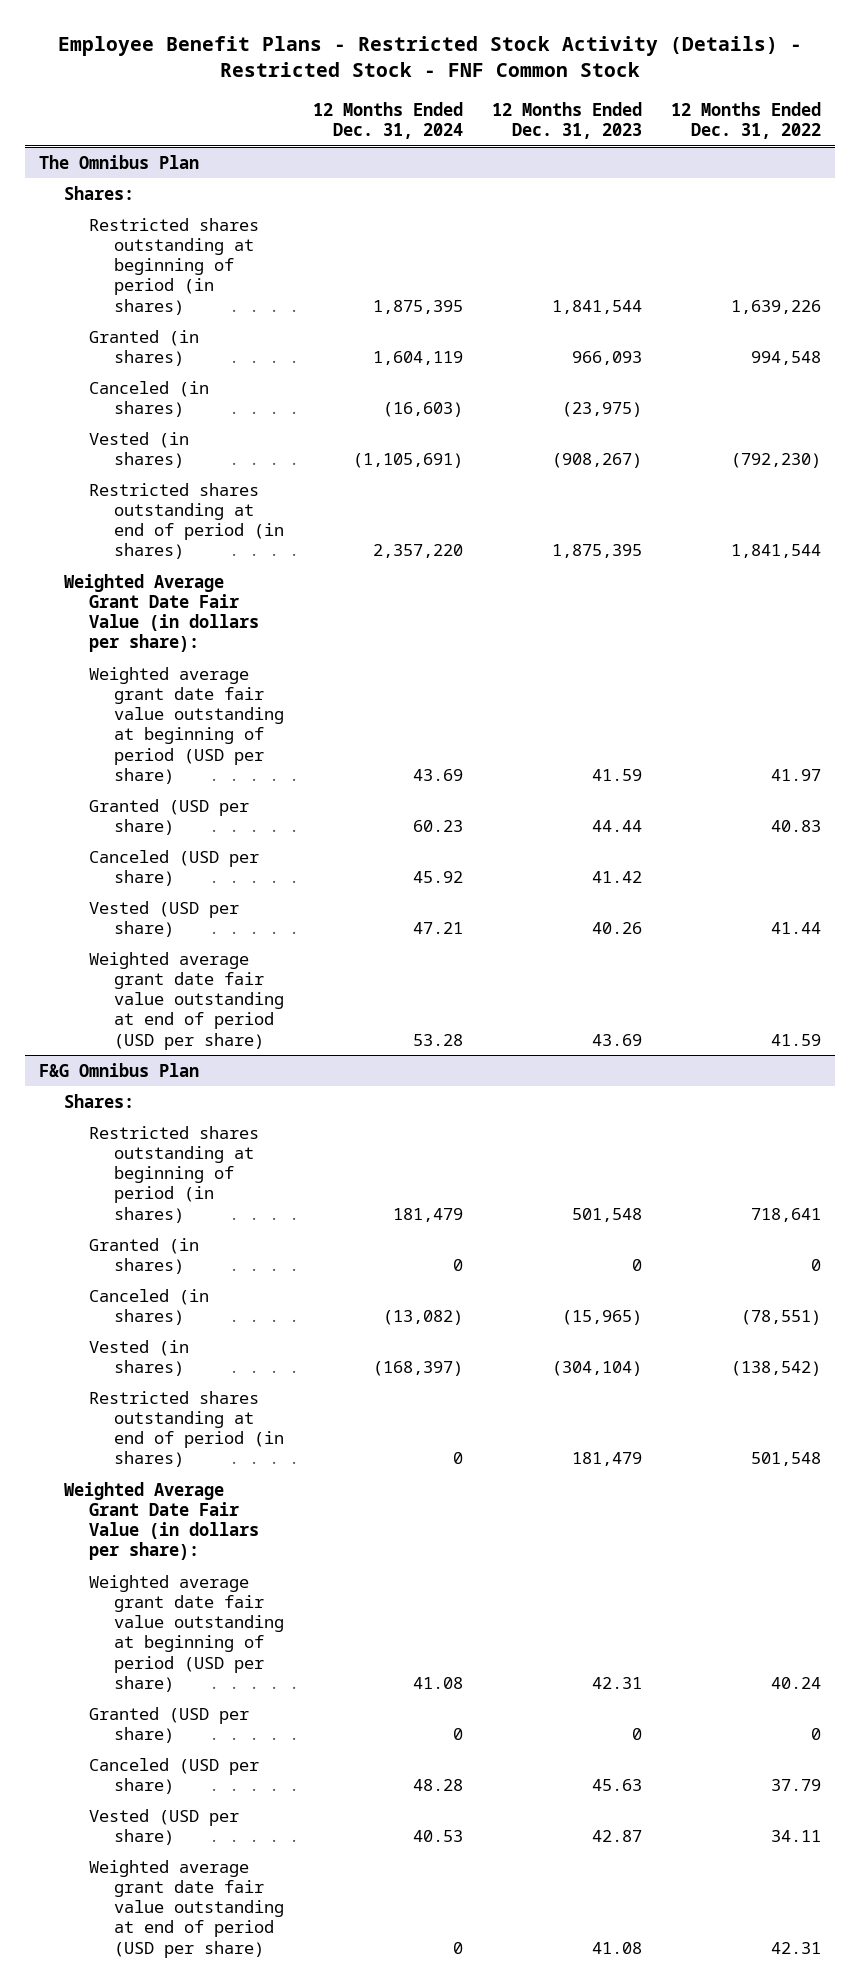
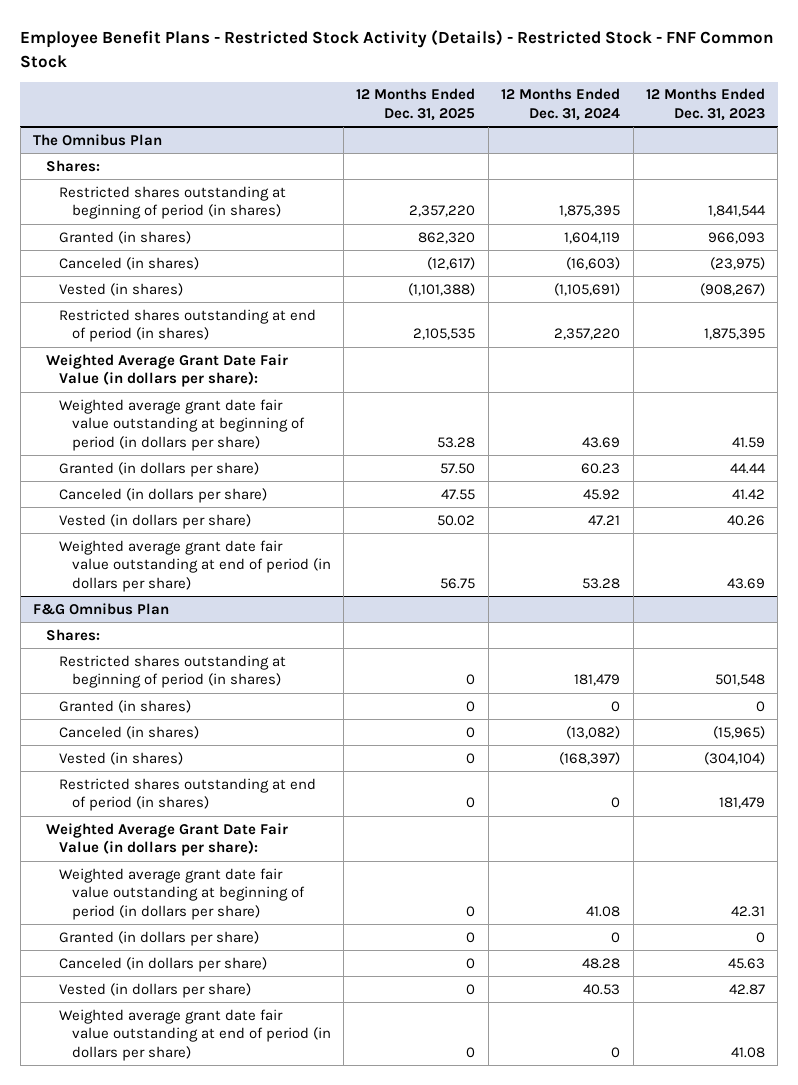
[670,101,821,140] 12 Months Ended Dec. 31, 2022 -> none
none -> [356,88,476,121] 12 Months Ended Dec. 31, 2025
[89,666,285,784] Weighted average grant date fair value outstanding at beginning of period (USD per share) -> [58,398,305,451] Weighted average grant date fair value outstanding at beginning of period (in dollars per share)
[89,798,250,835] Granted (USD per share) -> [58,461,259,477] Granted (in dollars per share)
[89,849,260,886] Canceled (USD per share) -> [58,487,267,503] Canceled (in dollars per share)
[89,900,240,937] Vested (USD per share) -> [58,513,251,529] Vested (in dollars per share)
[89,951,285,1050] Weighted average grant date fair value outstanding at end of period (USD per share) -> [58,539,331,592] Weighted average grant date fair value outstanding at end of period (in dollars per share)
[89,1574,285,1692] Weighted average grant date fair value outstanding at beginning of period (USD per share) -> [58,867,305,920] Weighted average grant date fair value outstanding at beginning of period (in dollars per share)
[89,1706,250,1743] Granted (USD per share) -> [58,930,259,946] Granted (in dollars per share)
[89,1757,260,1794] Canceled (USD per share) -> [58,956,267,972] Canceled (in dollars per share)
[89,1808,240,1845] Vested (USD per share) -> [58,982,251,998] Vested (in dollars per share)
[89,1859,285,1958] Weighted average grant date fair value outstanding at end of period (USD per share) -> [58,1008,331,1061] Weighted average grant date fair value outstanding at end of period (in dollars per share)

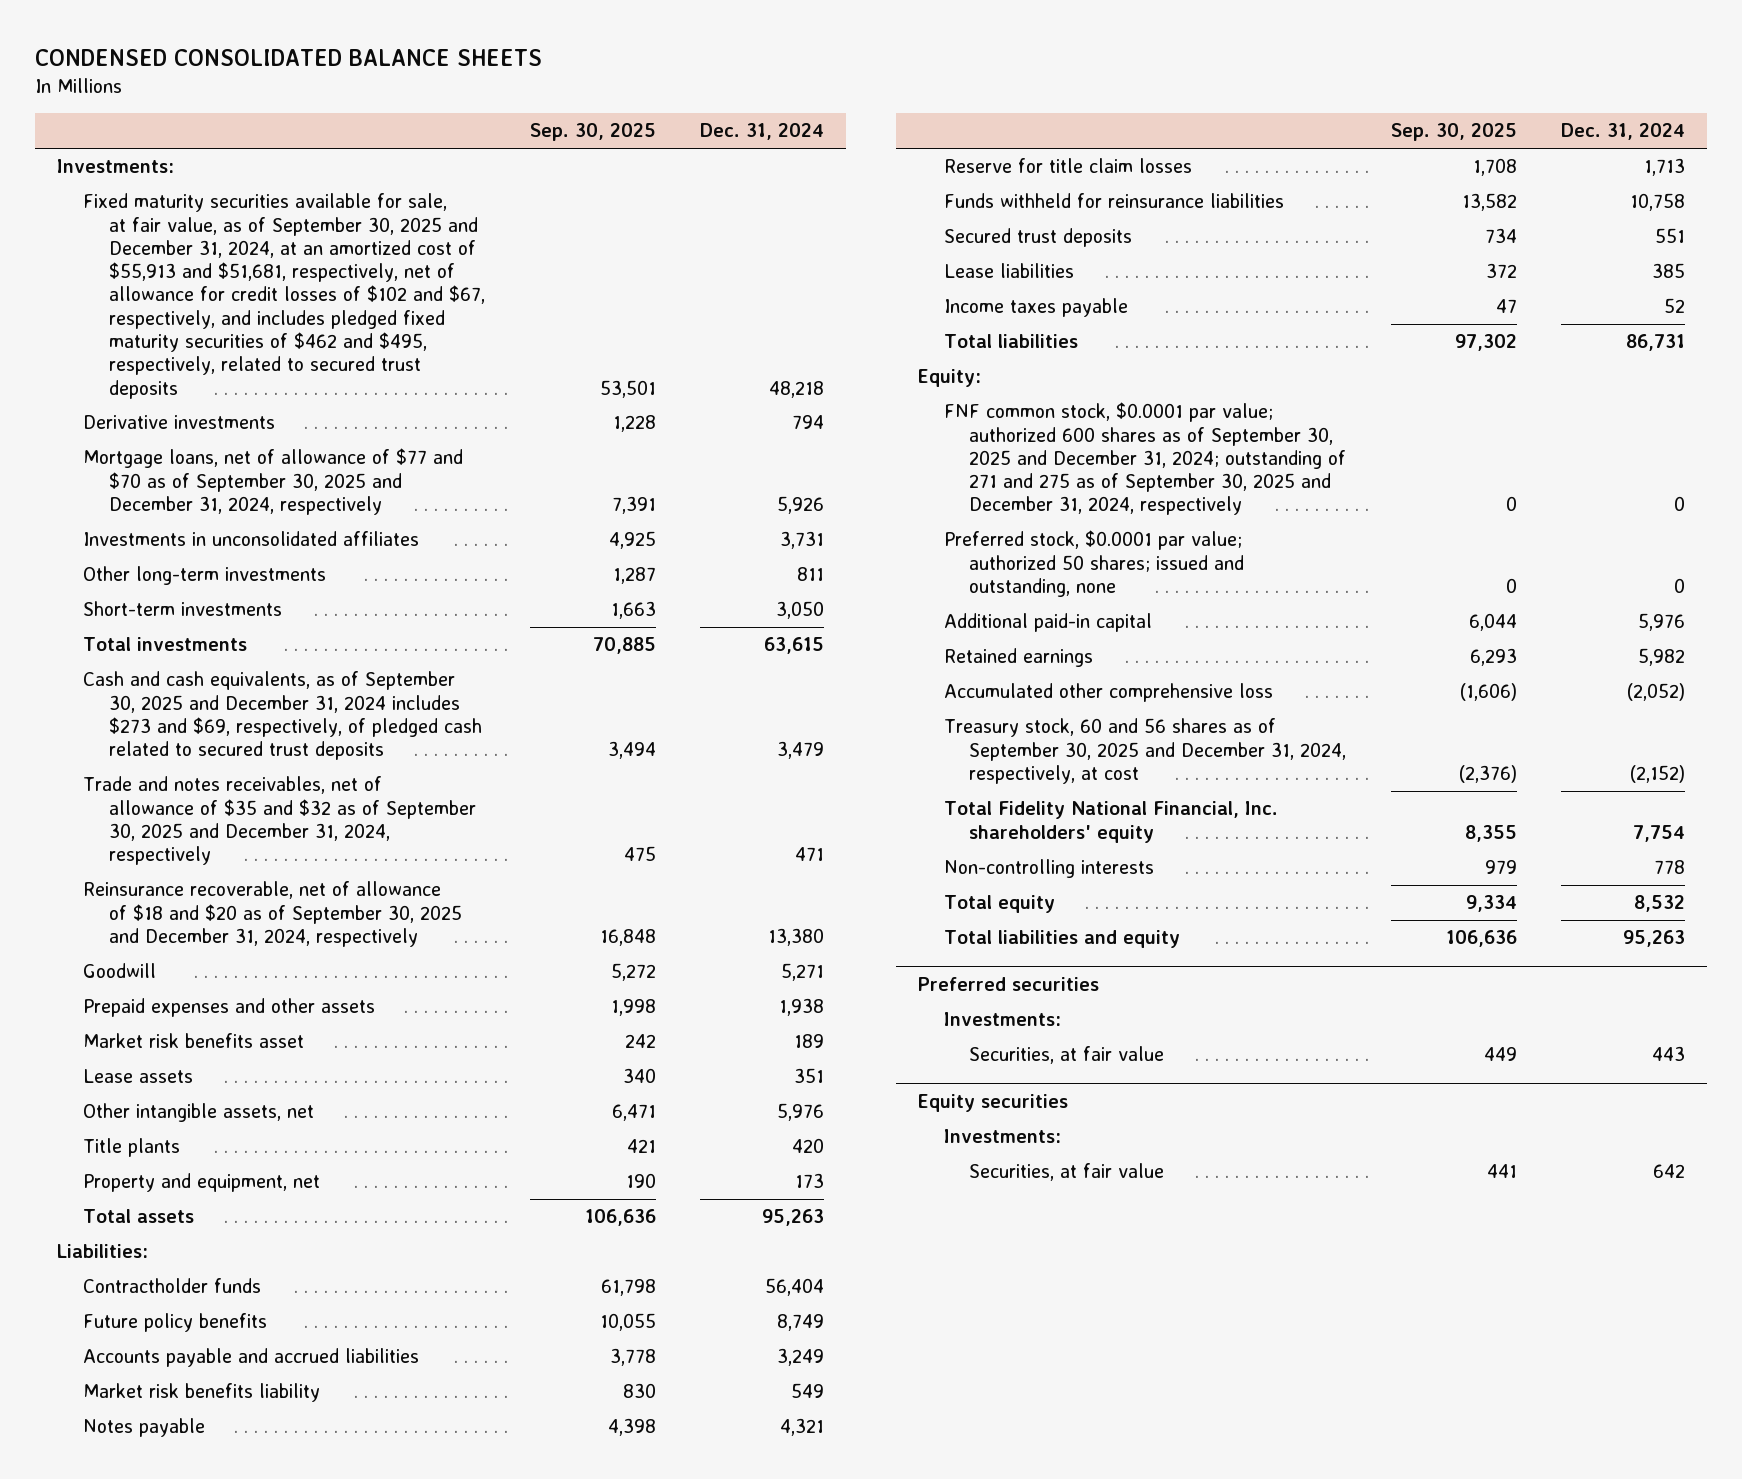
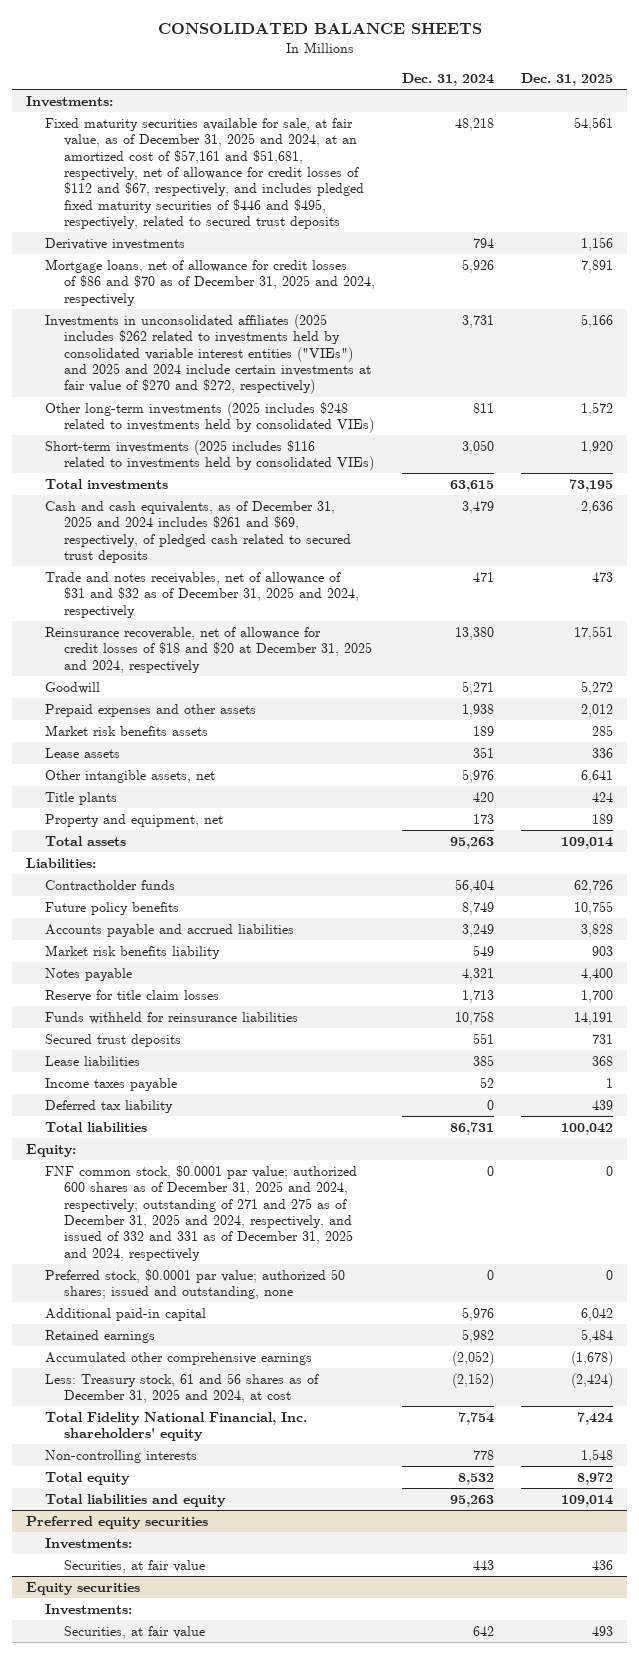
[35,49,543,67] CONDENSED CONSOLIDATED BALANCE SHEETS -> [157,23,482,35] CONSOLIDATED BALANCE SHEETS
[529,123,656,142] Sep. 30, 2025 -> none
none -> [521,73,614,87] Dec. 31, 2025
[82,193,485,399] Fixed maturity securities available for sale, at fair value, as of September 30, 2025 and December 31, 2024, at an amortized cost of $55,913 and $51,681, respectively, net of allowance for credit losses of $102 and $67, respectively, and includes pledged fixed maturity securities of $462 and $495, respectively, related to secured trust deposits -> [44,117,365,230] Fixed maturity securities available for sale, at fair value, as of December 31, 2025 and 2024, at an amortized cost of $57,161 and $51,681, respectively, net of allowance for credit losses of $112 and $67, respectively, and includes pledged fixed maturity securities of $446 and $495, respectively, related to secured trust deposits
[82,448,463,515] Mortgage loans, net of allowance of $77 and $70 as of September 30, 2025 and December 31, 2024, respectively -> [44,258,376,306] Mortgage loans, net of allowance for credit losses of $86 and $70 as of December 31, 2025 and 2024, respectively
[82,531,419,547] Investments in unconsolidated affiliates -> [44,313,372,395] Investments in unconsolidated affiliates (2025 includes $262 related to investments held by consolidated variable interest entities ("VIEs") and 2025 and 2024 include certain investments at fair value of $270 and $272, respectively)
[82,566,326,586] Other long-term investments -> [44,401,375,434] Other long-term investments (2025 includes $248 related to investments held by consolidated VIEs)
[82,601,282,617] Short-term investments -> [44,439,375,472] Short-term investments (2025 includes $116 related to investments held by consolidated VIEs)
[82,671,482,761] Cash and cash equivalents, as of September 30, 2025 and December 31, 2024 includes $273 and $69, respectively, of pledged cash related to secured trust deposits -> [44,500,352,564] Cash and cash equivalents, as of December 31, 2025 and 2024 includes $261 and $69, respectively, of pledged cash related to secured trust deposits
[82,776,476,866] Trade and notes receivables, net of allowance of $35 and $32 as of September 30, 2025 and December 31, 2024, respectively -> [44,571,360,618] Trade and notes receivables, net of allowance of $31 and $32 as of December 31, 2025 and 2024, respectively
[82,881,462,947] Reinsurance recoverable, net of allowance of $18 and $20 as of September 30, 2025 and December 31, 2024, respectively -> [44,626,373,673] Reinsurance recoverable, net of allowance for credit losses of $18 and $20 at December 31, 2025 and 2024, respectively
[82,1033,304,1049] Market risk benefits asset -> [44,724,208,736] Market risk benefits assets
none -> [44,1099,173,1113] Deferred tax liability
[943,402,1347,516] FNF common stock, $0.0001 par value; authorized 600 shares as of September 30, 2025 and December 31, 2024; outstanding of 271 and 275 as of September 30, 2025 and December 31, 2024, respectively -> [44,1164,357,1261] FNF common stock, $0.0001 par value; authorized 600 shares as of December 31, 2025 and 2024, respectively; outstanding of 271 and 275 as of December 31, 2025 and 2024, respectively, and issued of 332 and 331 as of December 31, 2025 and 2024, respectively
[943,683,1273,703] Accumulated other comprehensive loss -> [44,1351,312,1365] Accumulated other comprehensive earnings
[943,718,1347,784] Treasury stock, 60 and 56 shares as of September 30, 2025 and December 31, 2024, respectively, at cost -> [44,1372,319,1404] Less: Treasury stock, 61 and 56 shares as of December 31, 2025 and 2024, at cost
[918,977,1100,992] Preferred securities -> [25,1515,208,1529] Preferred equity securities

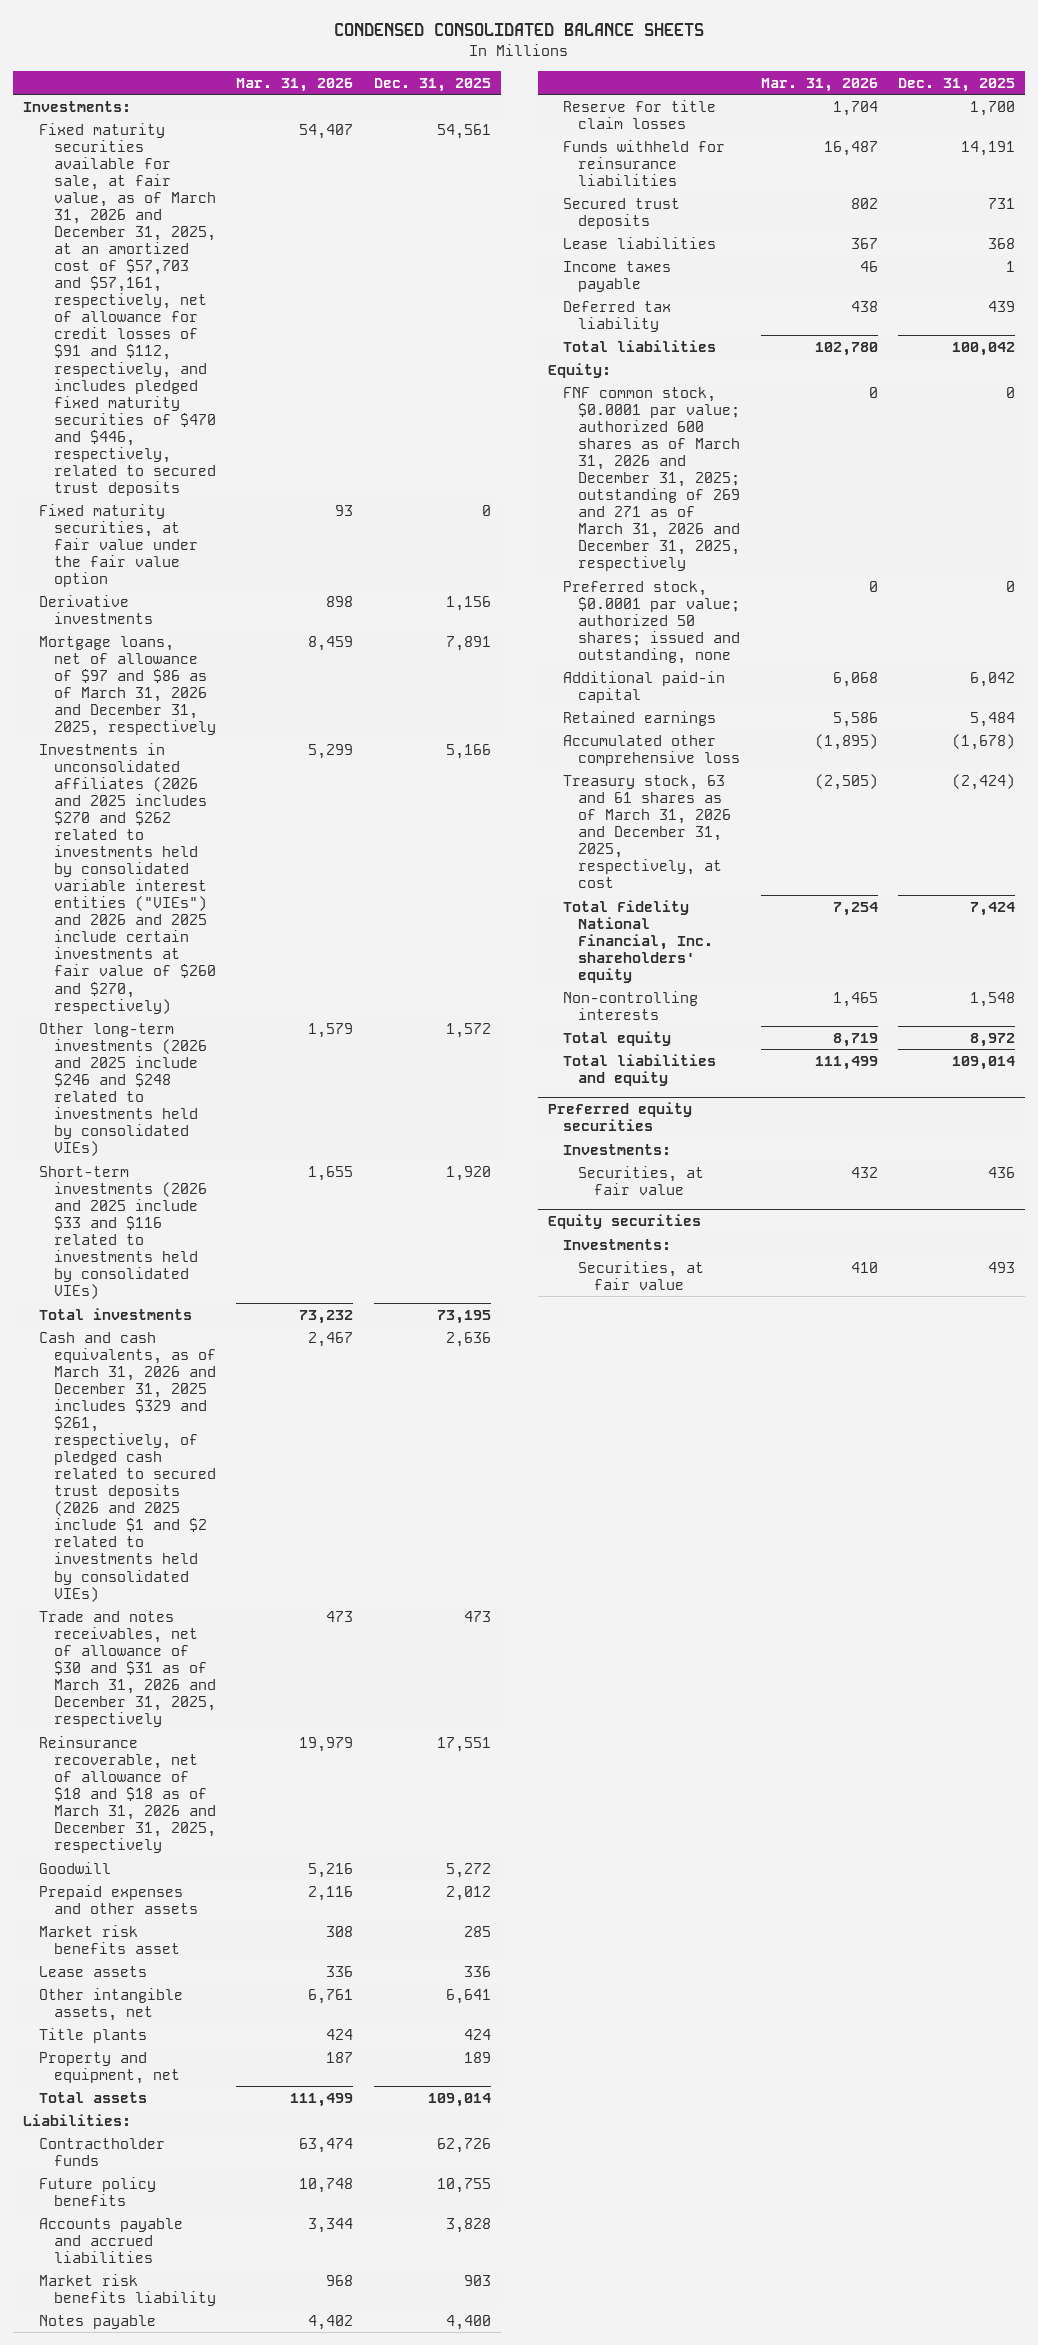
[157,23,482,35] CONSOLIDATED BALANCE SHEETS -> [334,23,705,37] CONDENSED CONSOLIDATED BALANCE SHEETS
[402,73,495,87] Dec. 31, 2024 -> none
none -> [236,77,354,92] Mar. 31, 2026
[44,117,365,230] Fixed maturity securities available for sale, at fair value, as of December 31, 2025 and 2024, at an amortized cost of $57,161 and $51,681, respectively, net of allowance for credit losses of $112 and $67, respectively, and includes pledged fixed maturity securities of $446 and $495, respectively, related to secured trust deposits -> [38,122,216,496] Fixed maturity securities available for sale, at fair value, as of March 31, 2026 and December 31, 2025, at an amortized cost of $57,703 and $57,161, respectively, net of allowance for credit losses of $91 and $112, respectively, and includes pledged fixed maturity securities of $470 and $446, respectively, related to secured trust deposits
none -> [38,503,198,587] Fixed maturity securities, at fair value under the fair value option
[44,258,376,306] Mortgage loans, net of allowance for credit losses of $86 and $70 as of December 31, 2025 and 2024, respectively -> [38,635,216,737] Mortgage loans, net of allowance of $97 and $86 as of March 31, 2026 and December 31, 2025, respectively
[44,313,372,395] Investments in unconsolidated affiliates (2025 includes $262 related to investments held by consolidated variable interest entities ("VIEs") and 2025 and 2024 include certain investments at fair value of $270 and $272, respectively) -> [38,742,216,1014] Investments in unconsolidated affiliates (2026 and 2025 includes $270 and $262 related to investments held by consolidated variable interest entities ("VIEs") and 2026 and 2025 include certain investments at fair value of $260 and $270, respectively)
[44,401,375,434] Other long-term investments (2025 includes $248 related to investments held by consolidated VIEs) -> [38,1022,207,1157] Other long-term investments (2026 and 2025 include $246 and $248 related to investments held by consolidated VIEs)
[44,439,375,472] Short-term investments (2025 includes $116 related to investments held by consolidated VIEs) -> [38,1165,207,1300] Short-term investments (2026 and 2025 include $33 and $116 related to investments held by consolidated VIEs)
[44,500,352,564] Cash and cash equivalents, as of December 31, 2025 and 2024 includes $261 and $69, respectively, of pledged cash related to secured trust deposits -> [38,1331,216,1602] Cash and cash equivalents, as of March 31, 2026 and December 31, 2025 includes $329 and $261, respectively, of pledged cash related to secured trust deposits (2026 and 2025 include $1 and $2 related to investments held by consolidated VIEs)
[44,571,360,618] Trade and notes receivables, net of allowance of $31 and $32 as of December 31, 2025 and 2024, respectively -> [38,1610,216,1728] Trade and notes receivables, net of allowance of $30 and $31 as of March 31, 2026 and December 31, 2025, respectively
[44,626,373,673] Reinsurance recoverable, net of allowance for credit losses of $18 and $20 at December 31, 2025 and 2024, respectively -> [38,1735,216,1854] Reinsurance recoverable, net of allowance of $18 and $18 as of March 31, 2026 and December 31, 2025, respectively
[44,724,208,736] Market risk benefits assets -> [38,1924,180,1954] Market risk benefits asset
[44,1164,357,1261] FNF common stock, $0.0001 par value; authorized 600 shares as of December 31, 2025 and 2024, respectively; outstanding of 271 and 275 as of December 31, 2025 and 2024, respectively, and issued of 332 and 331 as of December 31, 2025 and 2024, respectively -> [563,386,741,572] FNF common stock, $0.0001 par value; authorized 600 shares as of March 31, 2026 and December 31, 2025; outstanding of 269 and 271 as of March 31, 2026 and December 31, 2025, respectively
[44,1351,312,1365] Accumulated other comprehensive earnings -> [563,734,741,766] Accumulated other comprehensive loss
[44,1372,319,1404] Less: Treasury stock, 61 and 56 shares as of December 31, 2025 and 2024, at cost -> [563,774,732,889] Treasury stock, 63 and 61 shares as of March 31, 2026 and December 31, 2025, respectively, at cost

